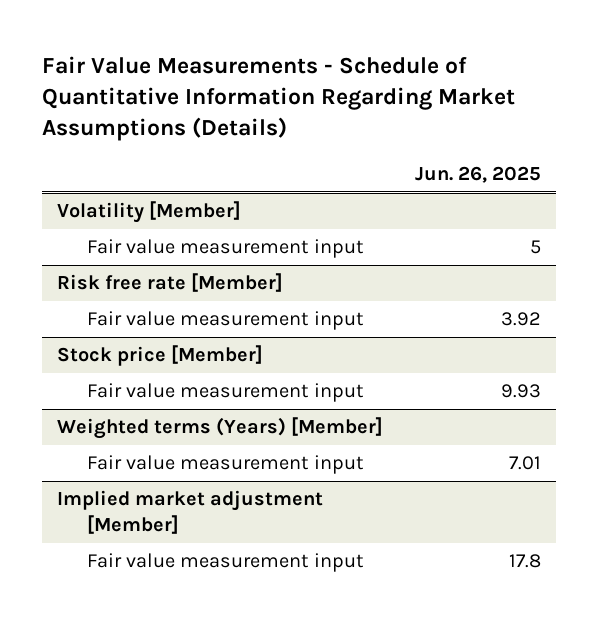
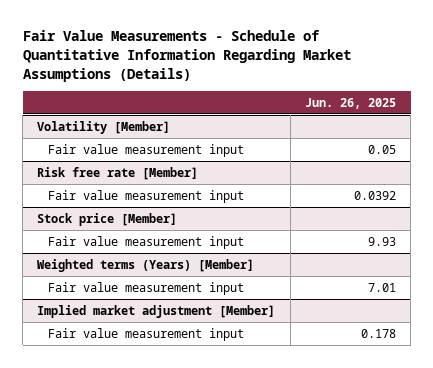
[529,240,541,255] 5 -> [367,144,396,154] 0.05
[500,312,541,327] 3.92 -> [353,190,396,200] 0.0392
[508,554,541,569] 17.8 -> [360,328,396,338] 0.178

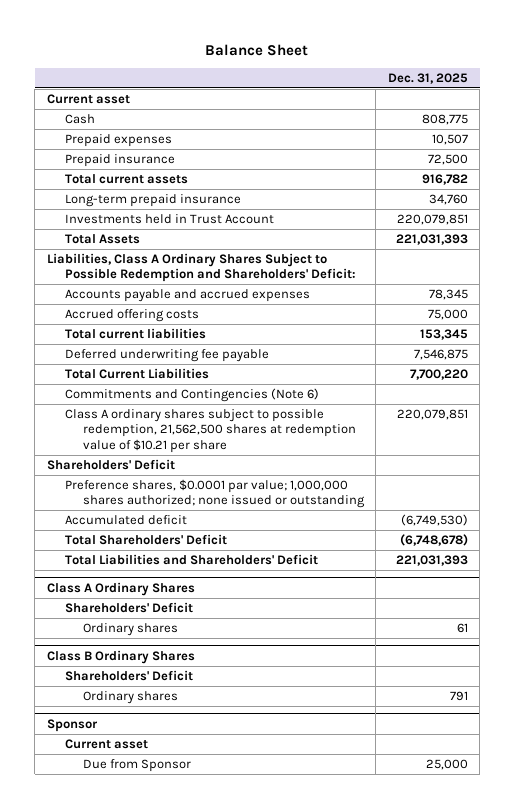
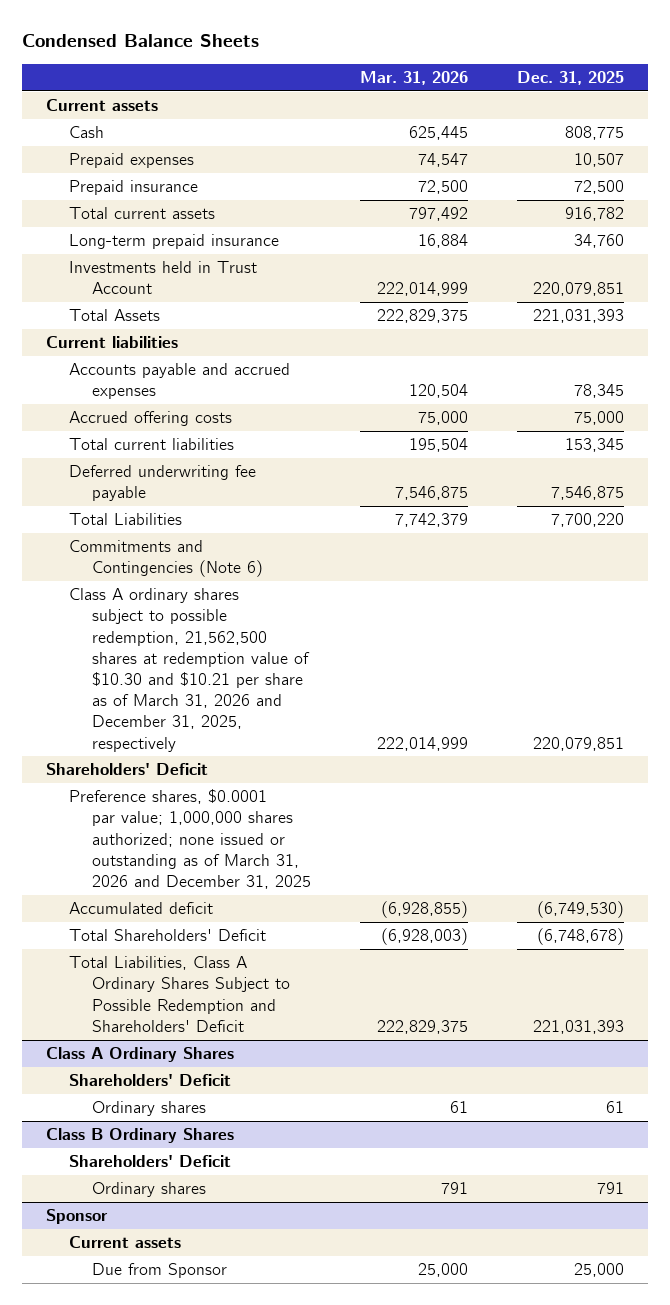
[205,43,309,56] Balance Sheet -> [21,34,259,48] Condensed Balance Sheets
none -> [359,70,468,85] Mar. 31, 2026
[46,94,130,105] Current asset -> [46,99,159,112] Current assets
[46,253,356,283] Liabilities, Class A Ordinary Shares Subject to Possible Redemption and Shareholders' Deficit: -> none
none -> [46,336,179,349] Current liabilities
[64,368,209,380] Total Current Liabilities -> [68,513,182,526] Total Liabilities
[64,409,356,453] Class A ordinary shares subject to possible redemption, 21,562,500 shares at redemption value of $10.21 per share -> [68,588,310,752] Class A ordinary shares subject to possible redemption, 21,562,500 shares at redemption value of $10.30 and $10.21 per share as of March 31, 2026 and December 31, 2025, respectively
[64,479,365,509] Preference shares, $0.0001 par value; 1,000,000 shares authorized; none issued or outstanding -> [68,789,311,890] Preference shares, $0.0001 par value; 1,000,000 shares authorized; none issued or outstanding as of March 31, 2026 and December 31, 2025
[64,554,318,566] Total Liabilities and Shareholders' Deficit -> [68,956,290,1032] Total Liabilities, Class A Ordinary Shares Subject to Possible Redemption and Shareholders' Deficit
[64,739,148,750] Current asset -> [68,1236,181,1249] Current assets

